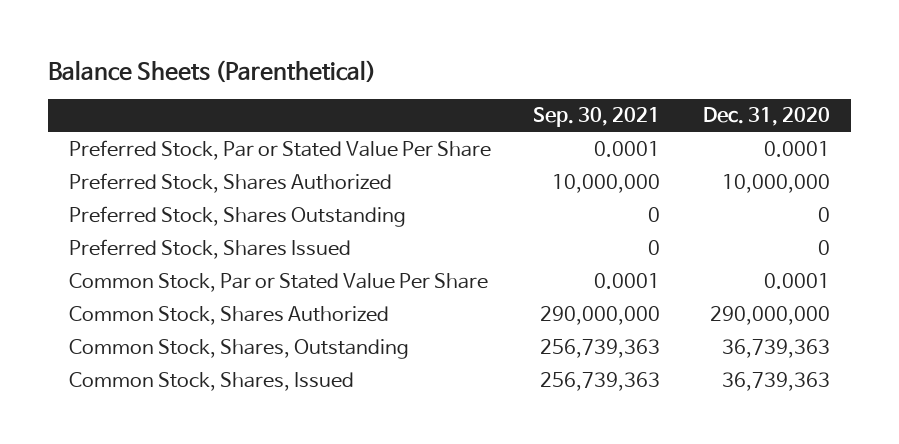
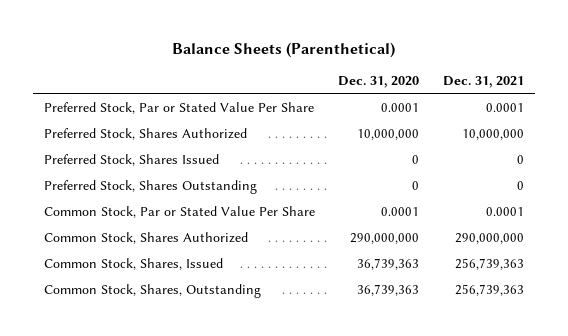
[533,107,661,128] Sep. 30, 2021 -> none
none -> [442,76,524,89] Dec. 31, 2021
[68,205,406,227] Preferred Stock, Shares Outstanding -> [44,180,258,195] Preferred Stock, Shares Outstanding
[68,338,409,359] Common Stock, Shares, Outstanding -> [44,284,262,299] Common Stock, Shares, Outstanding

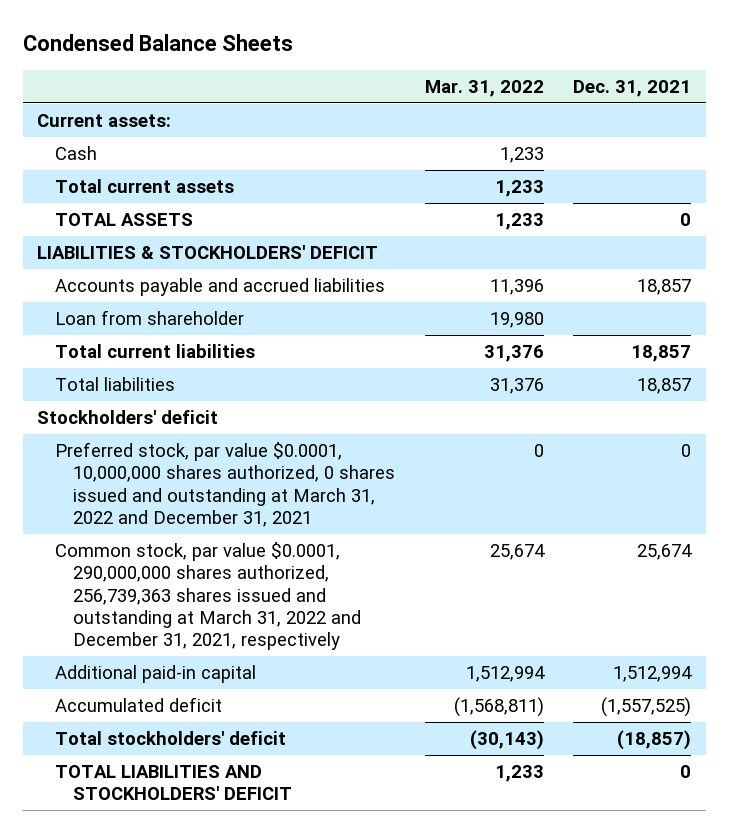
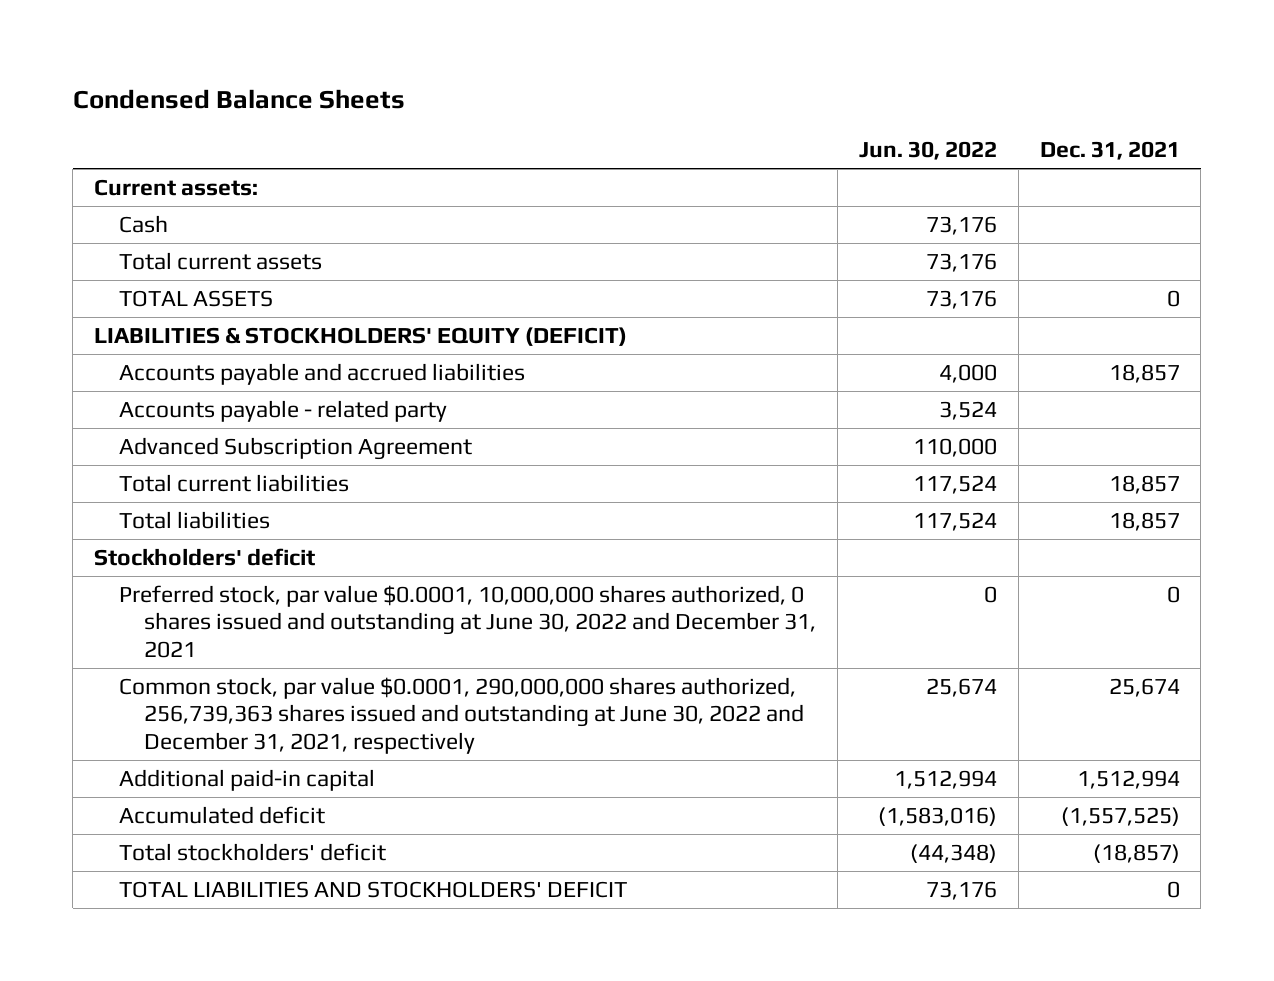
[424,79,544,97] Mar. 31, 2022 -> none
none -> [858,141,997,161] Jun. 30, 2022
[37,245,379,260] LIABILITIES & STOCKHOLDERS' DEFICIT -> [94,326,628,346] LIABILITIES & STOCKHOLDERS' EQUITY (DEFICIT)
[55,310,245,326] Loan from shareholder -> none
none -> [119,399,448,422] Accounts payable - related party
none -> [119,436,473,460] Advanced Subscription Agreement
[55,442,395,527] Preferred stock, par value $0.0001, 10,000,000 shares authorized, 0 shares issued and outstanding at March 31, 2022 and December 31, 2021 -> [119,584,817,658] Preferred stock, par value $0.0001, 10,000,000 shares authorized, 0 shares issued and outstanding at June 30, 2022 and December 31, 2021
[55,542,361,651] Common stock, par value $0.0001, 290,000,000 shares authorized, 256,739,363 shares issued and outstanding at March 31, 2022 and December 31, 2021, respectively -> [119,676,805,754] Common stock, par value $0.0001, 290,000,000 shares authorized, 256,739,363 shares issued and outstanding at June 30, 2022 and December 31, 2021, respectively

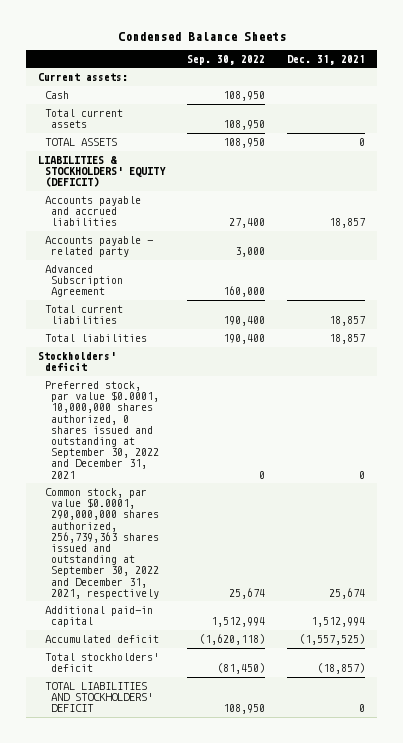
[858,141,997,161] Jun. 30, 2022 -> none
none -> [186,54,265,65] Sep. 30, 2022
[119,584,817,658] Preferred stock, par value $0.0001, 10,000,000 shares authorized, 0 shares issued and outstanding at June 30, 2022 and December 31, 2021 -> [44,381,160,479] Preferred stock, par value $0.0001, 10,000,000 shares authorized, 0 shares issued and outstanding at September 30, 2022 and December 31, 2021
[119,676,805,754] Common stock, par value $0.0001, 290,000,000 shares authorized, 256,739,363 shares issued and outstanding at June 30, 2022 and December 31, 2021, respectively -> [44,488,160,599] Common stock, par value $0.0001, 290,000,000 shares authorized, 256,739,363 shares issued and outstanding at September 30, 2022 and December 31, 2021, respectively

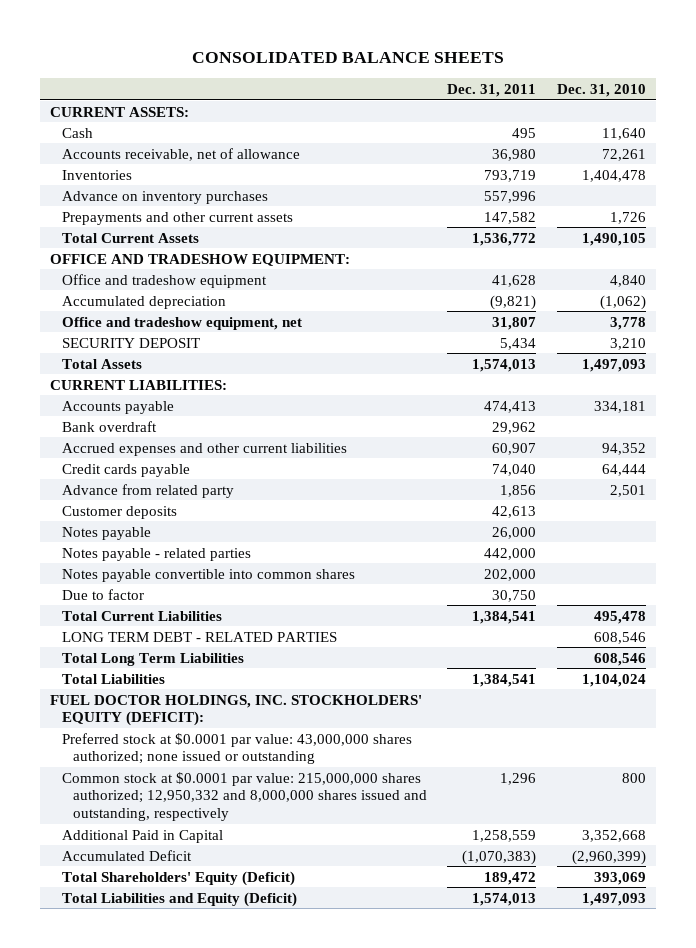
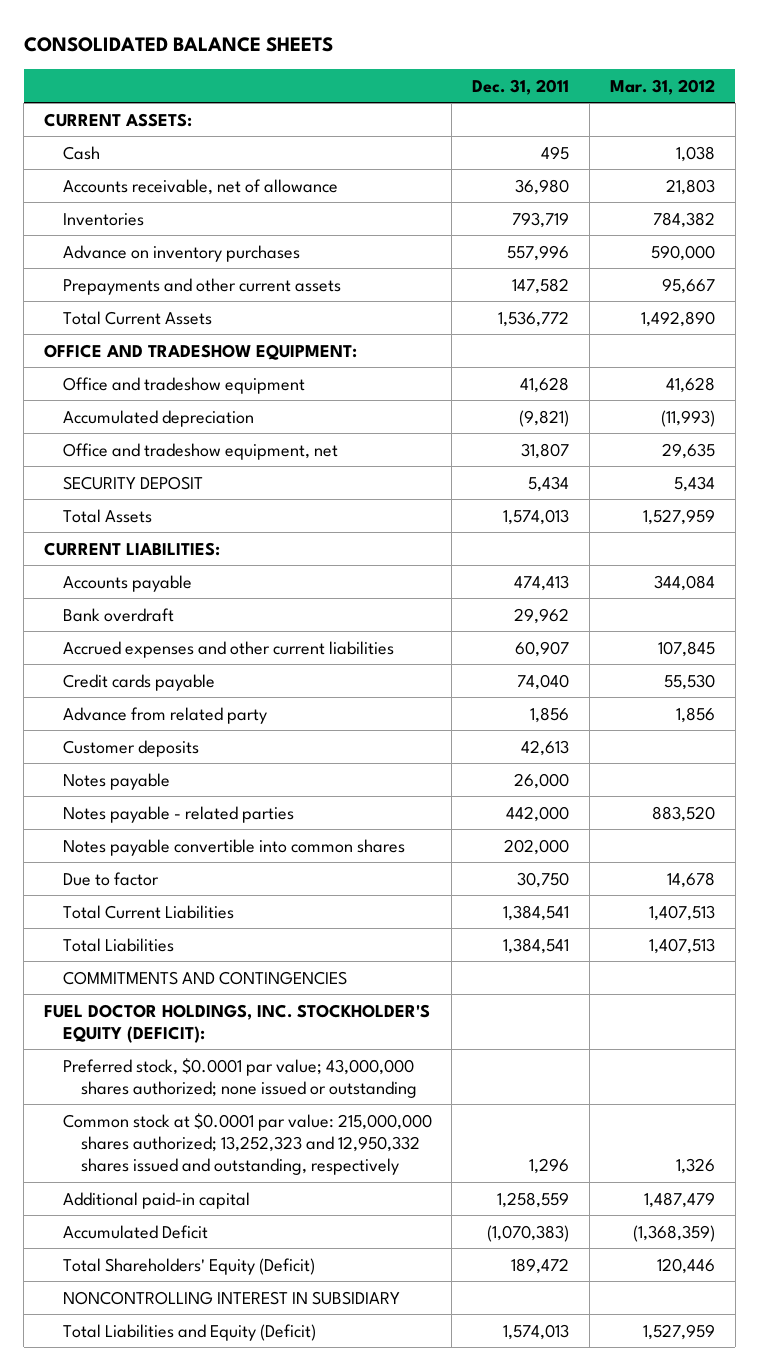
[556,84,646,98] Dec. 31, 2010 -> none
none -> [609,78,715,95] Mar. 31, 2012
[61,631,337,642] LONG TERM DEBT - RELATED PARTIES -> none
[61,652,244,666] Total Long Term Liabilities -> none
none -> [62,970,347,985] COMMITMENTS AND CONTINGENCIES
[50,694,423,727] FUEL DOCTOR HOLDINGS, INC. STOCKHOLDERS' EQUITY (DEFICIT): -> [44,1003,431,1043] FUEL DOCTOR HOLDINGS, INC. STOCKHOLDER'S EQUITY (DEFICIT):
[61,732,412,765] Preferred stock at $0.0001 par value: 43,000,000 shares authorized; none issued or outstanding -> [62,1057,418,1098] Preferred stock, $0.0001 par value; 43,000,000 shares authorized; none issued or outstanding
[61,771,428,821] Common stock at $0.0001 par value: 215,000,000 shares authorized; 12,950,332 and 8,000,000 shares issued and outstanding, respectively -> [62,1112,432,1175] Common stock at $0.0001 par value: 215,000,000 shares authorized; 13,252,323 and 12,950,332 shares issued and outstanding, respectively
[61,829,223,843] Additional Paid in Capital -> [62,1191,250,1209] Additional paid-in capital
none -> [62,1290,400,1305] NONCONTROLLING INTEREST IN SUBSIDIARY

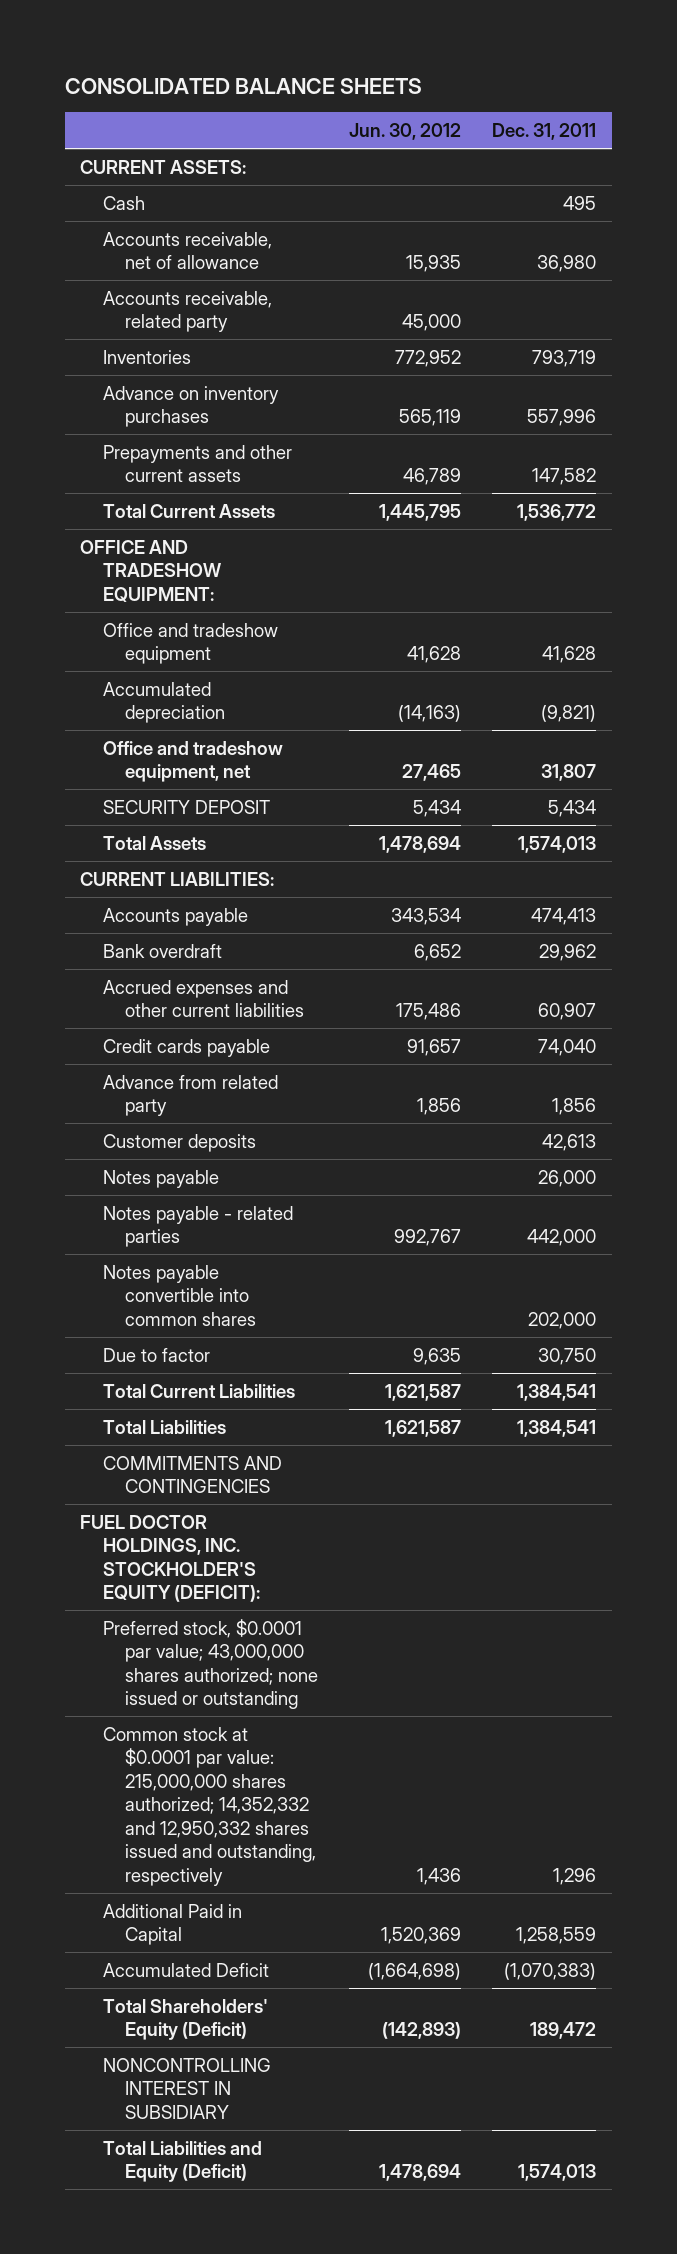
[609,78,715,95] Mar. 31, 2012 -> none
none -> [349,122,462,140] Jun. 30, 2012
none -> [102,290,272,333] Accounts receivable, related party
[62,1112,432,1175] Common stock at $0.0001 par value: 215,000,000 shares authorized; 13,252,323 and 12,950,332 shares issued and outstanding, respectively -> [102,1726,317,1886] Common stock at $0.0001 par value: 215,000,000 shares authorized; 14,352,332 and 12,950,332 shares issued and outstanding, respectively
[62,1191,250,1209] Additional paid-in capital -> [102,1903,242,1946] Additional Paid in Capital

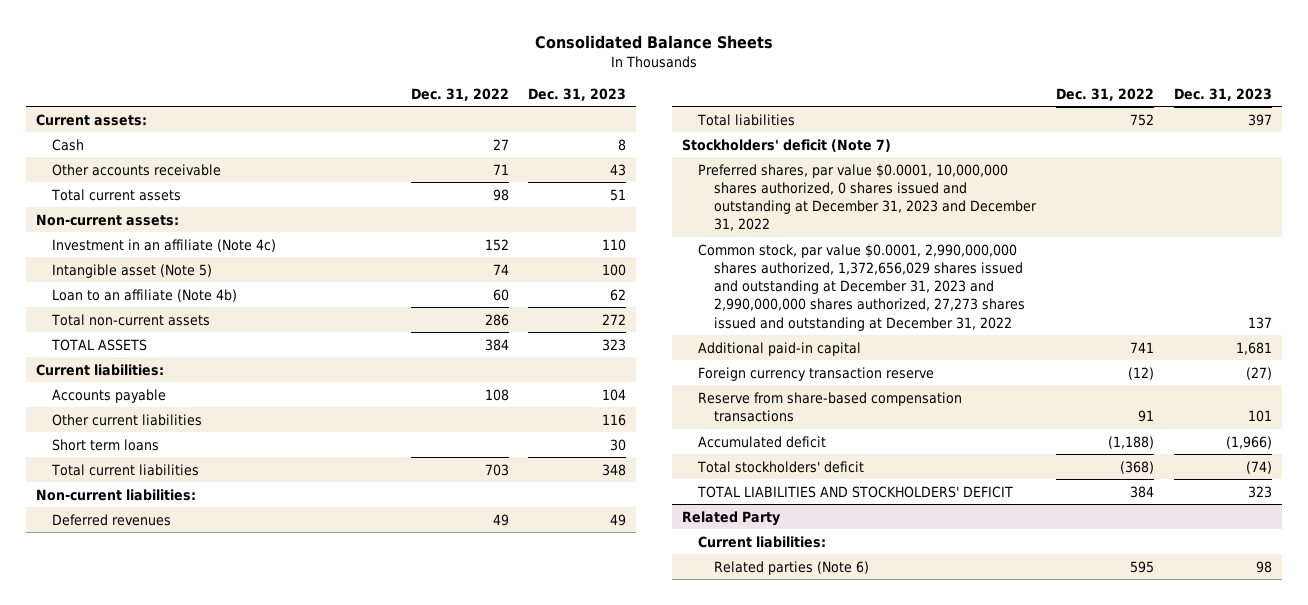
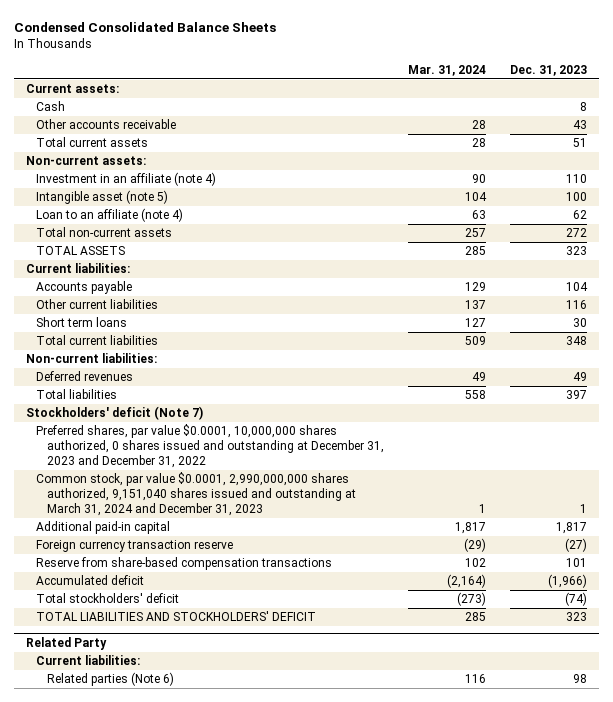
[535,35,774,50] Consolidated Balance Sheets -> [13,22,276,33] Condensed Consolidated Balance Sheets
[410,87,509,101] Dec. 31, 2022 -> none
none -> [407,64,486,76] Mar. 31, 2024
[52,238,277,252] Investment in an affiliate (Note 4c) -> [36,172,217,187] Investment in an affiliate (note 4)
[52,263,213,278] Intangible asset (Note 5) -> [36,190,169,205] Intangible asset (note 5)
[52,288,238,302] Loan to an affiliate (Note 4b) -> [36,208,184,223] Loan to an affiliate (note 4)
[697,243,1026,331] Common stock, par value $0.0001, 2,990,000,000 shares authorized, 1,372,656,029 shares issued and outstanding at December 31, 2023 and 2,990,000,000 shares authorized, 27,273 shares issued and outstanding at December 31, 2022 -> [36,472,356,517] Common stock, par value $0.0001, 2,990,000,000 shares authorized, 9,151,040 shares issued and outstanding at March 31, 2024 and December 31, 2023
[1248,316,1273,329] 137 -> [579,504,587,514] 1
[1236,341,1273,355] 1,681 -> [555,522,587,535] 1,817

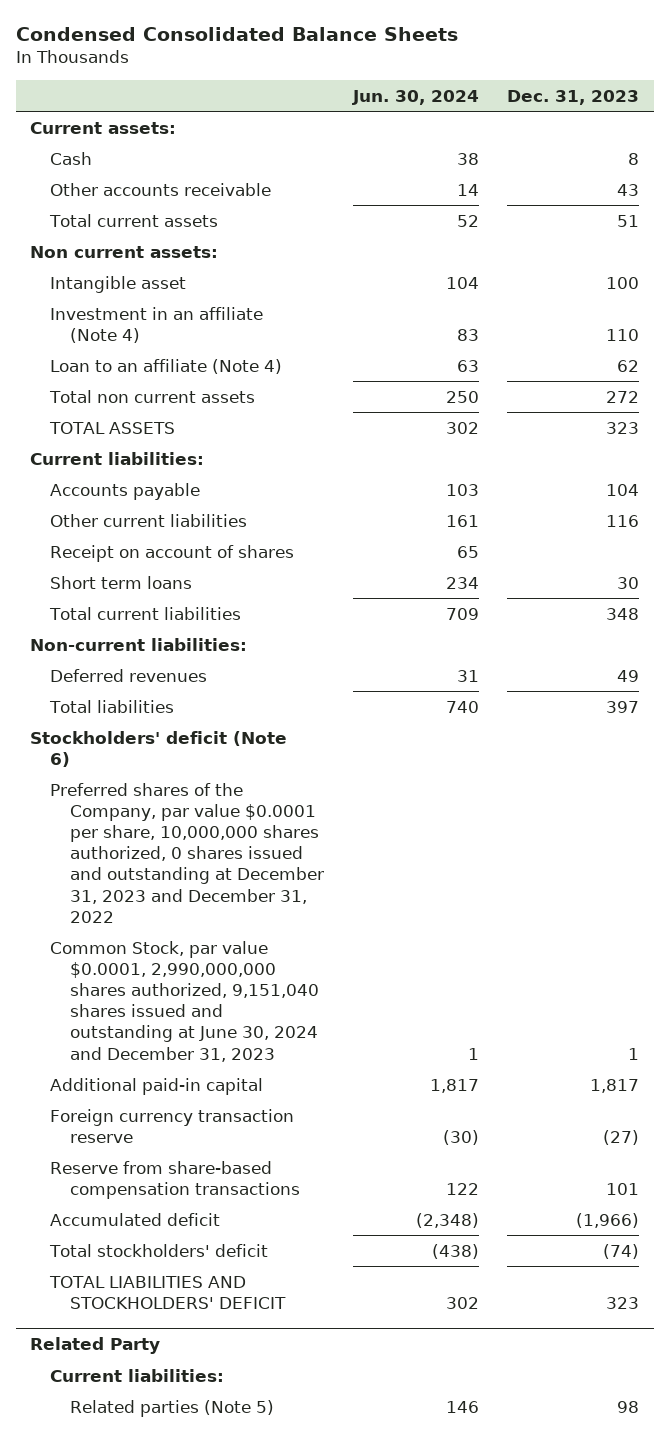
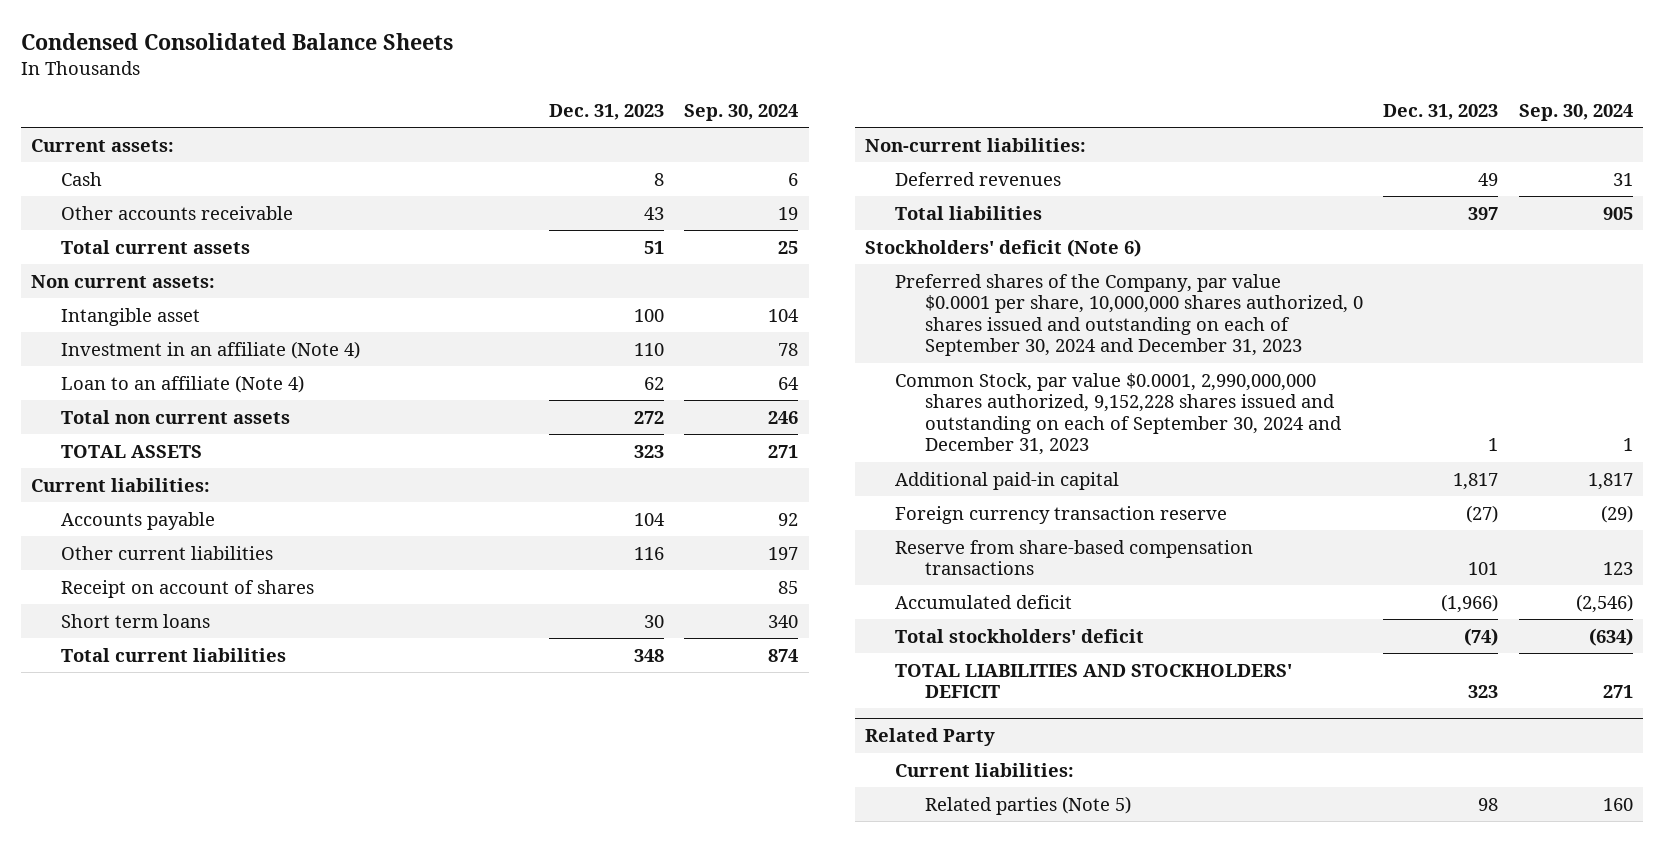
[351,89,479,105] Jun. 30, 2024 -> none
none -> [684,104,799,122] Sep. 30, 2024
[49,782,325,923] Preferred shares of the Company, par value $0.0001 per share, 10,000,000 shares authorized, 0 shares issued and outstanding at December 31, 2023 and December 31, 2022 -> [895,273,1363,357] Preferred shares of the Company, par value $0.0001 per share, 10,000,000 shares authorized, 0 shares issued and outstanding on each of September 30, 2024 and December 31, 2023
[49,940,320,1062] Common Stock, par value $0.0001, 2,990,000,000 shares authorized, 9,151,040 shares issued and outstanding at June 30, 2024 and December 31, 2023 -> [895,372,1342,456] Common Stock, par value $0.0001, 2,990,000,000 shares authorized, 9,152,228 shares issued and outstanding on each of September 30, 2024 and December 31, 2023

